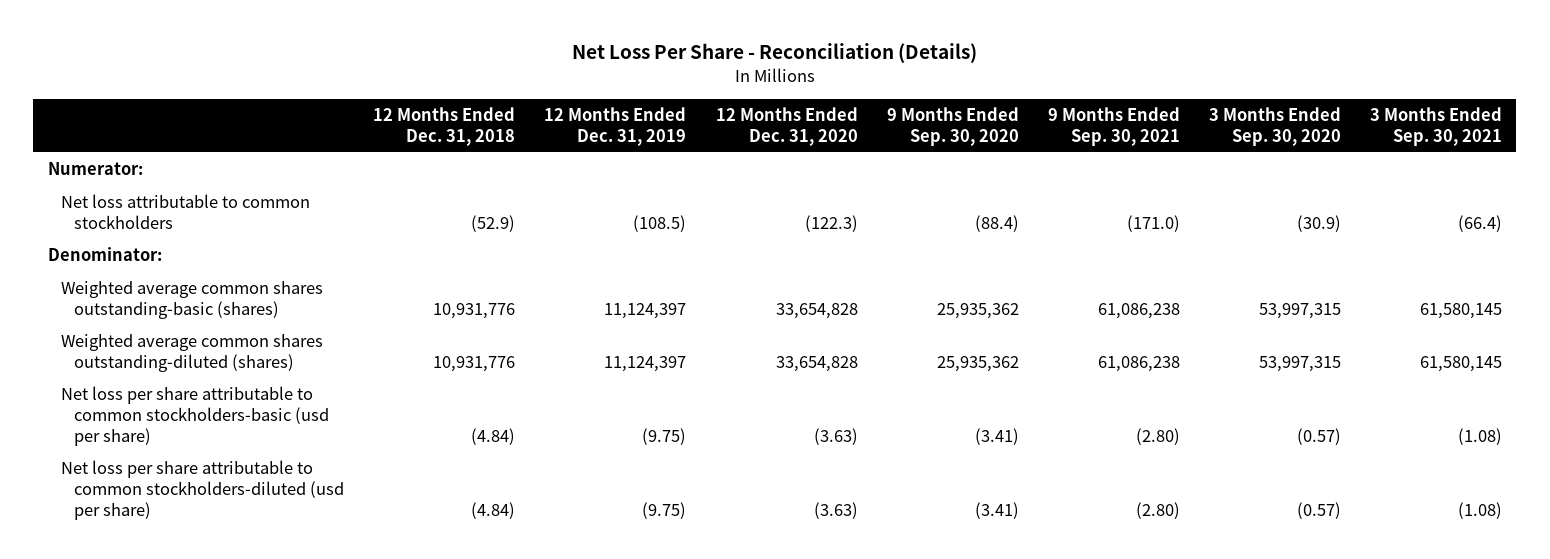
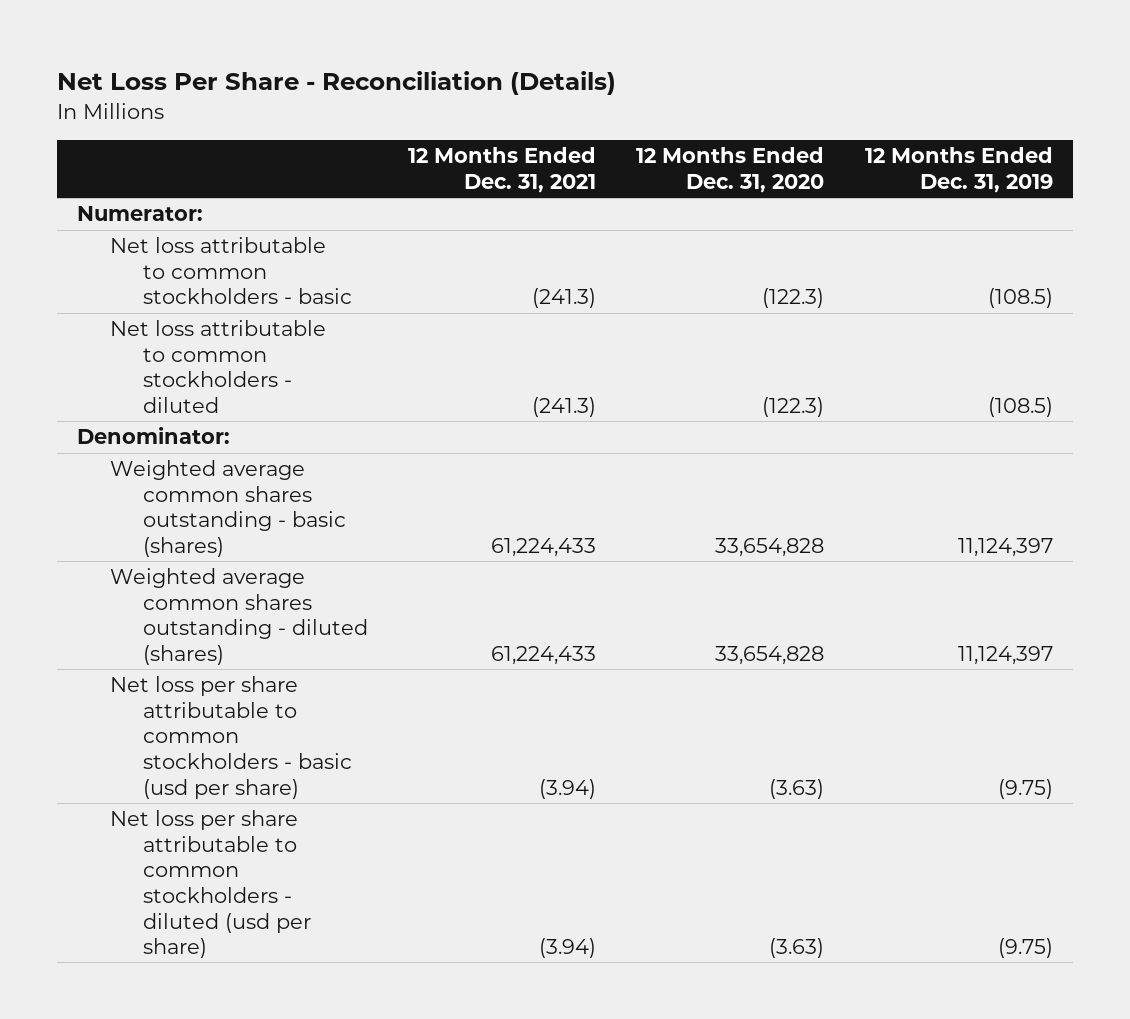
[373,107,516,146] 12 Months Ended Dec. 31, 2018 -> none
[886,107,1019,146] 9 Months Ended Sep. 30, 2020 -> none
[1047,107,1180,146] 9 Months Ended Sep. 30, 2021 -> none
[1208,107,1341,146] 3 Months Ended Sep. 30, 2020 -> none
[1369,107,1502,146] 3 Months Ended Sep. 30, 2021 -> none
none -> [407,147,596,193] 12 Months Ended Dec. 31, 2021
[61,194,311,230] Net loss attributable to common stockholders -> [110,237,352,305] Net loss attributable to common stockholders - basic
none -> [110,320,327,413] Net loss attributable to common stockholders - diluted
[61,281,324,320] Weighted average common shares outstanding-basic (shares) -> [110,460,346,557] Weighted average common shares outstanding - basic (shares)
[61,334,324,373] Weighted average common shares outstanding-diluted (shares) -> [110,568,368,665] Weighted average common shares outstanding - diluted (shares)
[61,386,330,446] Net loss per share attributable to common stockholders-basic (usd per share) -> [110,676,352,799] Net loss per share attributable to common stockholders - basic (usd per share)
[61,460,345,520] Net loss per share attributable to common stockholders-diluted (usd per share) -> [110,810,311,959] Net loss per share attributable to common stockholders - diluted (usd per share)

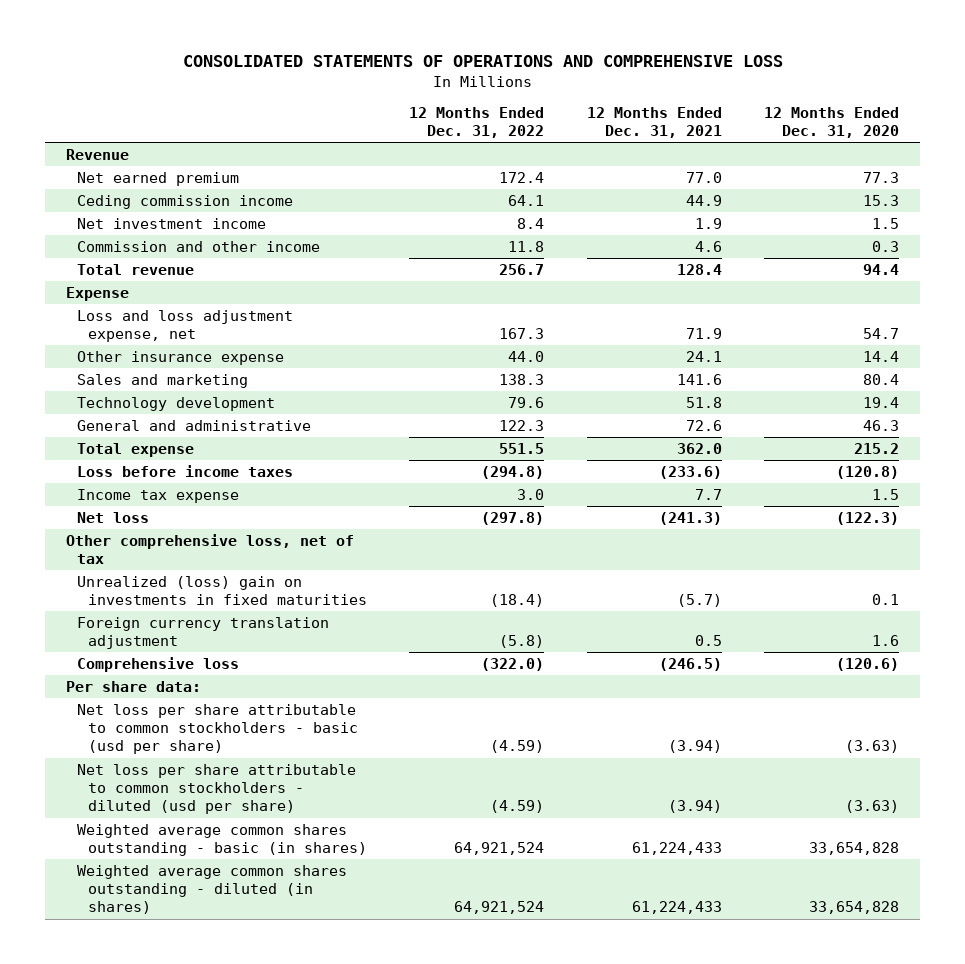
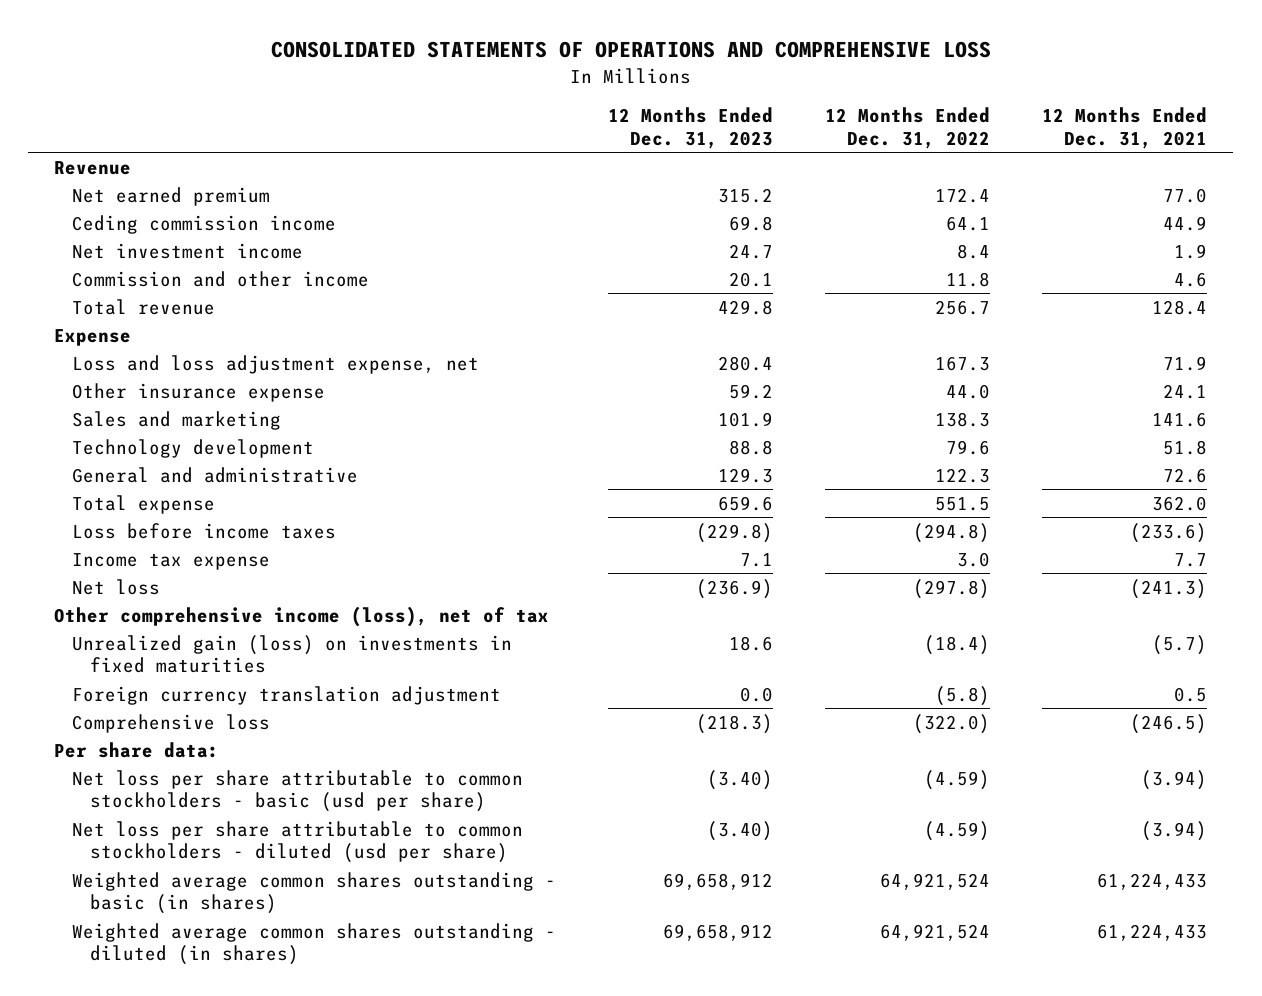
[764,106,900,138] 12 Months Ended Dec. 31, 2020 -> none
none -> [608,107,774,149] 12 Months Ended Dec. 31, 2023
[66,533,355,564] Other comprehensive loss, net of tax -> [54,605,550,627] Other comprehensive income (loss), net of tax
[77,575,368,605] Unrealized (loss) gain on investments in fixed maturities -> [72,634,513,674] Unrealized gain (loss) on investments in fixed maturities

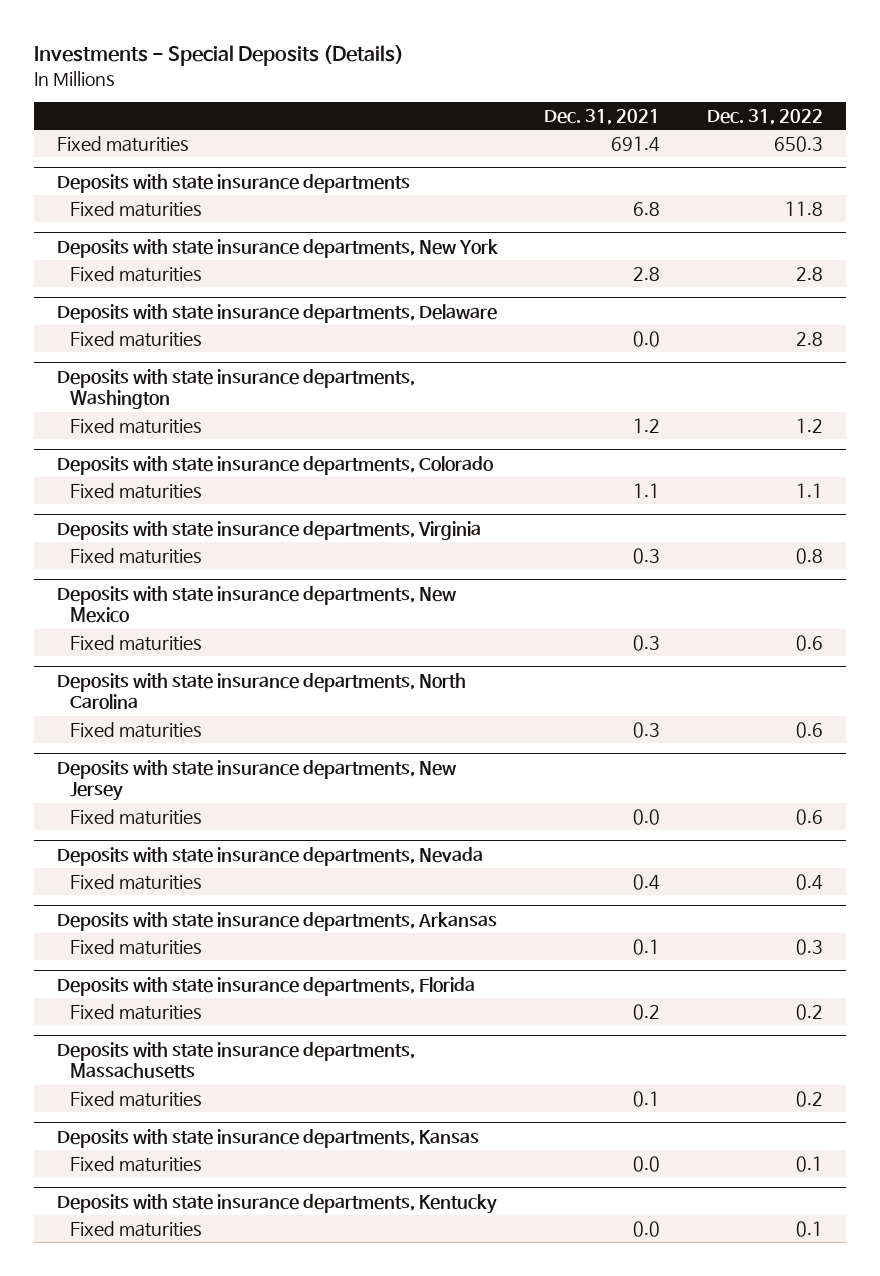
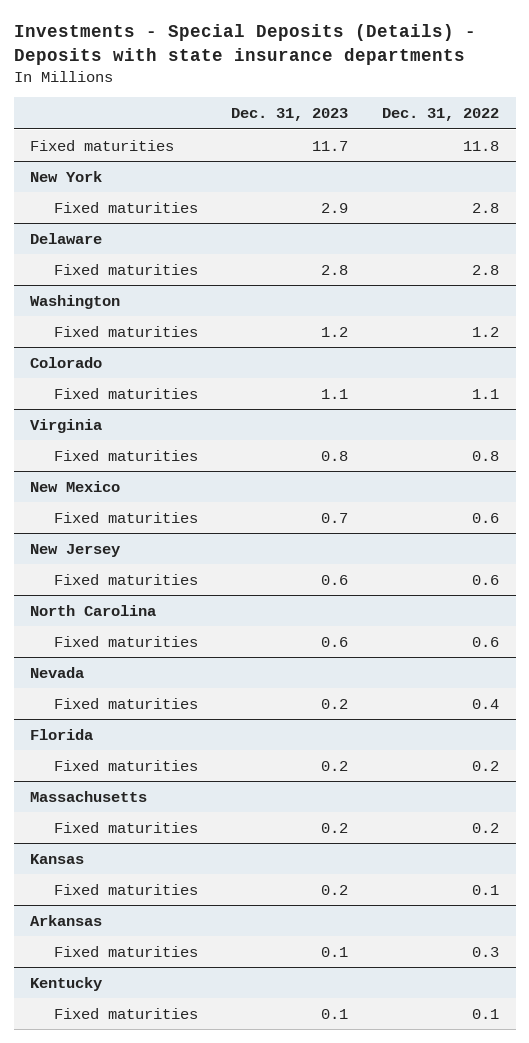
[34,45,405,67] Investments - Special Deposits (Details) -> [13,24,476,66] Investments - Special Deposits (Details) - Deposits with state insurance departments
[544,108,661,125] Dec. 31, 2021 -> none
none -> [231,108,349,122] Dec. 31, 2023
[57,135,190,152] Fixed maturities -> none
[57,173,411,193] Deposits with state insurance departments -> none
[57,238,499,258] Deposits with state insurance departments, New York -> none
none -> [30,170,103,182] New York
[57,303,498,323] Deposits with state insurance departments, Delaware -> none
none -> [30,232,103,244] Delaware
[57,368,416,410] Deposits with state insurance departments, Washington -> none
none -> [30,294,121,309] Washington
[57,455,494,475] Deposits with state insurance departments, Colorado -> none
none -> [30,356,103,368] Colorado
[57,520,482,540] Deposits with state insurance departments, Virginia -> none
none -> [30,418,103,433] Virginia
[57,585,457,624] Deposits with state insurance departments, New Mexico -> none
none -> [30,480,121,492] New Mexico
[57,672,467,710] Deposits with state insurance departments, North Carolina -> none
none -> [30,543,121,557] New Jersey
[57,759,457,802] Deposits with state insurance departments, New Jersey -> none
none -> [30,604,157,616] North Carolina
[57,846,484,866] Deposits with state insurance departments, Nevada -> none
none -> [30,666,85,678] Nevada
[57,911,498,931] Deposits with state insurance departments, Arkansas -> none
[70,938,203,955] Fixed maturities -> none
[57,976,476,996] Deposits with state insurance departments, Florida -> none
none -> [30,728,94,740] Florida
[57,1041,416,1080] Deposits with state insurance departments, Massachusetts -> none
none -> [30,790,148,802] Massachusetts
[57,1128,480,1148] Deposits with state insurance departments, Kansas -> none
none -> [30,853,85,864] Kansas
[57,1193,498,1214] Deposits with state insurance departments, Kentucky -> none
none -> [30,914,103,926] Arkansas
none -> [53,945,198,957] Fixed maturities
none -> [30,976,103,991] Kentucky

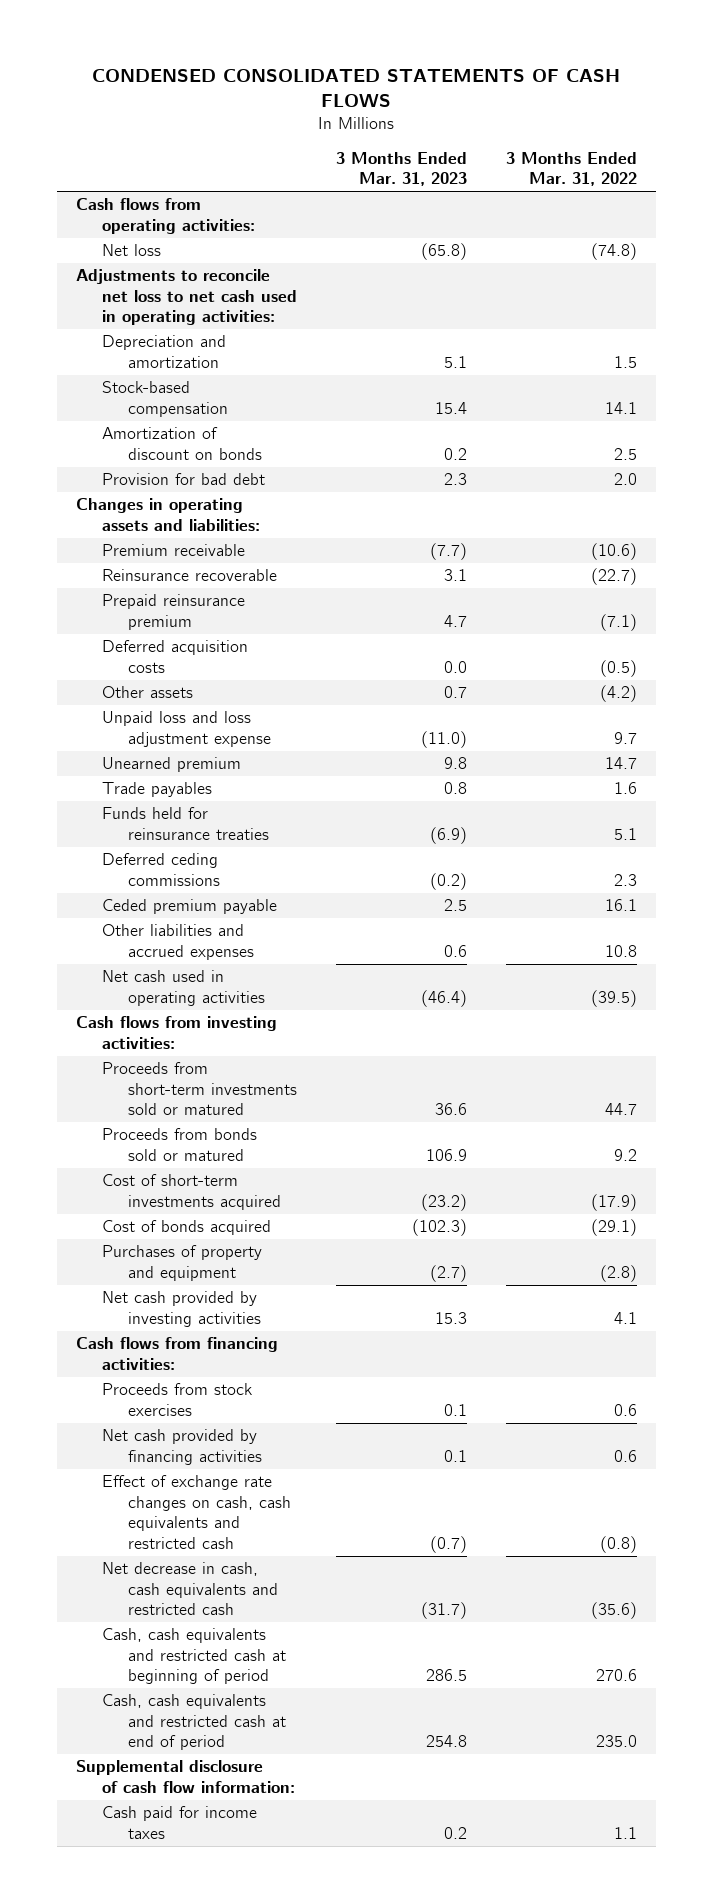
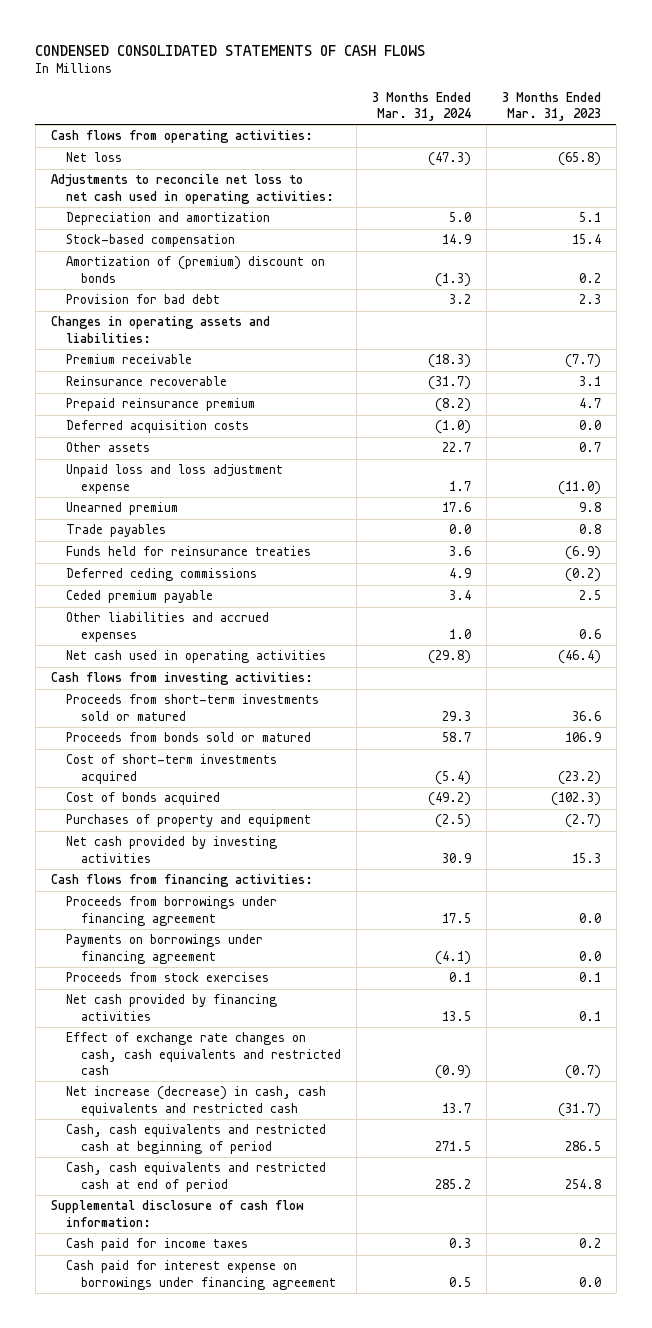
[505,151,637,187] 3 Months Ended Mar. 31, 2022 -> none
none -> [371,91,471,121] 3 Months Ended Mar. 31, 2024
[102,427,262,460] Amortization of discount on bonds -> [65,256,325,283] Amortization of (premium) discount on bonds
none -> [65,896,277,926] Proceeds from borrowings under financing agreement
none -> [65,934,263,964] Payments on borrowings under financing agreement
[102,1562,278,1616] Net decrease in cash, cash equivalents and restricted cash -> [65,1086,326,1116] Net increase (decrease) in cash, cash equivalents and restricted cash
none -> [65,1260,336,1290] Cash paid for interest expense on borrowings under financing agreement

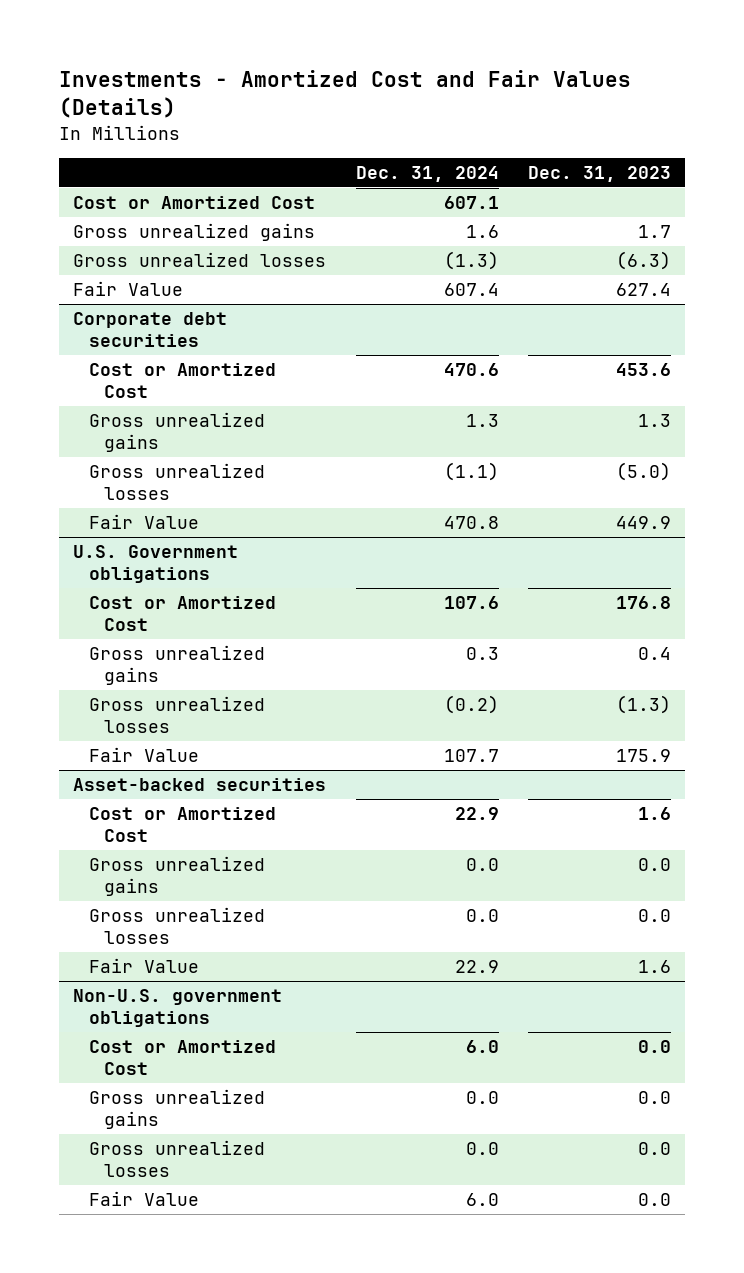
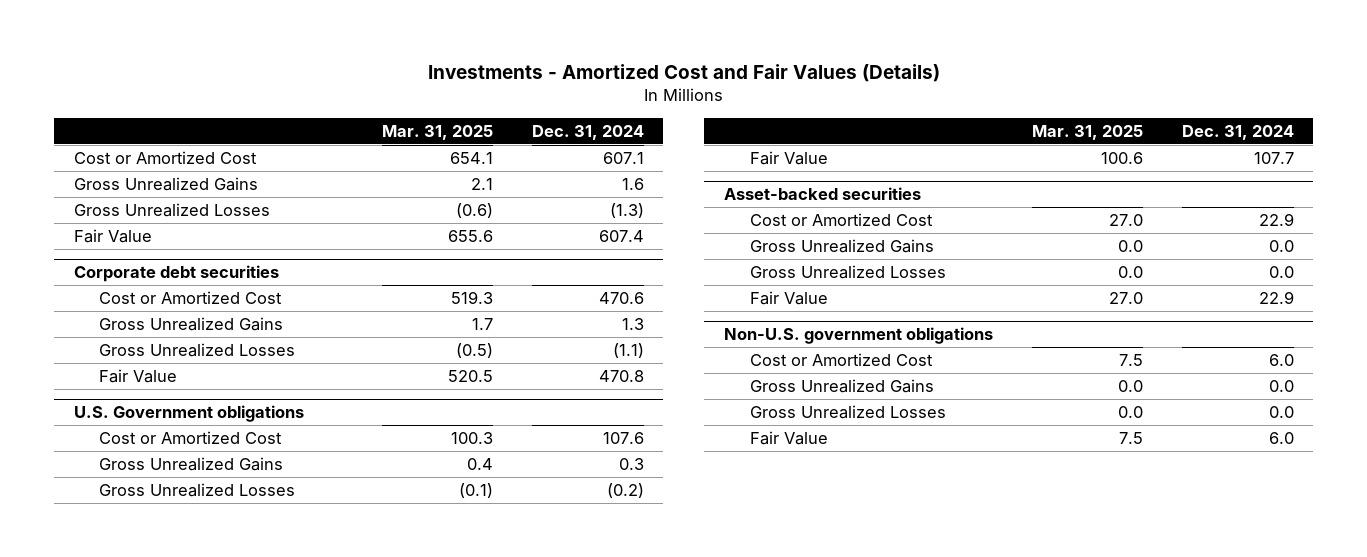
[527,165,671,182] Dec. 31, 2023 -> none
none -> [381,124,493,140] Mar. 31, 2025
[73,223,316,242] Gross unrealized gains -> [73,176,258,191] Gross Unrealized Gains
[73,252,327,268] Gross unrealized losses -> [73,202,270,217] Gross Unrealized Losses
[88,412,265,452] Gross unrealized gains -> [99,316,284,331] Gross Unrealized Gains
[88,463,265,500] Gross unrealized losses -> [99,342,296,357] Gross Unrealized Losses
[88,645,265,685] Gross unrealized gains -> [99,456,284,471] Gross Unrealized Gains
[88,696,265,733] Gross unrealized losses -> [99,482,296,497] Gross Unrealized Losses
[88,856,265,896] Gross unrealized gains -> [749,238,934,253] Gross Unrealized Gains
[88,907,265,944] Gross unrealized losses -> [749,264,946,279] Gross Unrealized Losses
[88,1089,265,1129] Gross unrealized gains -> [749,378,934,393] Gross Unrealized Gains
[88,1140,265,1177] Gross unrealized losses -> [749,404,946,419] Gross Unrealized Losses

